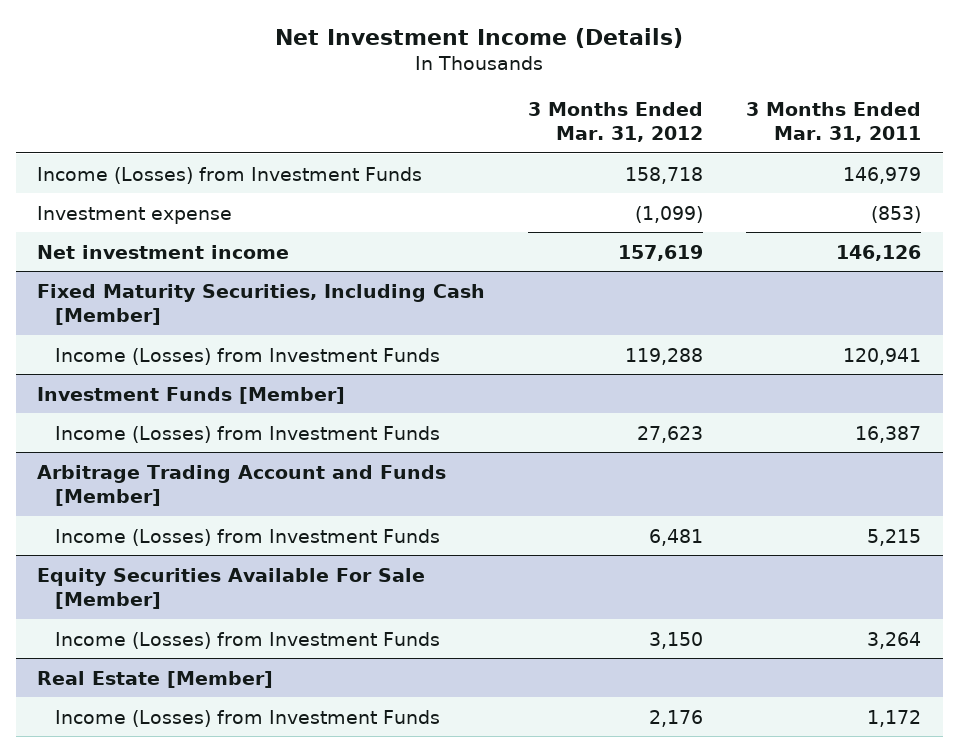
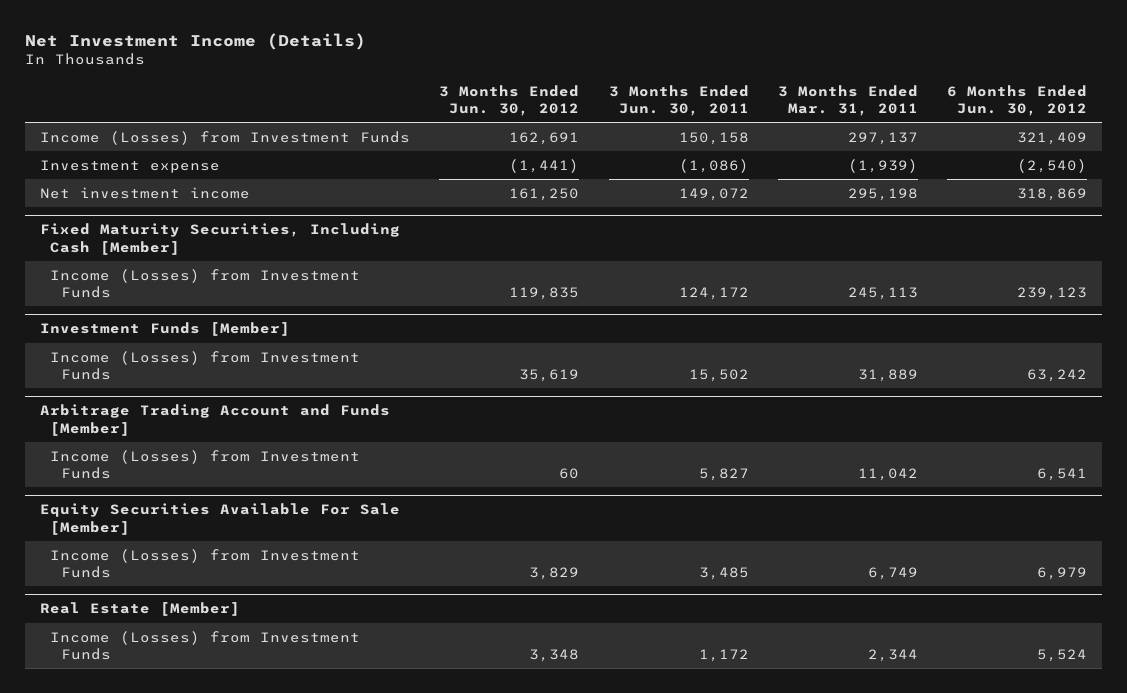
[528,101,704,143] 3 Months Ended Mar. 31, 2012 -> none
none -> [439,84,580,117] 3 Months Ended Jun. 30, 2012
none -> [608,84,749,117] 3 Months Ended Jun. 30, 2011
none -> [947,84,1088,117] 6 Months Ended Jun. 30, 2012
[843,166,922,184] 146,979 -> [848,131,919,145] 297,137
[871,205,922,223] (853) -> [848,158,919,173] (1,939)
[836,244,922,261] 146,126 -> [848,187,919,201] 295,198
[843,347,922,365] 120,941 -> [848,286,919,300] 245,113
[855,425,922,443] 16,387 -> [858,368,919,382] 31,889
[867,528,922,546] 5,215 -> [858,467,919,481] 11,042
[867,631,922,649] 3,264 -> [868,566,919,580] 6,749
[867,709,922,727] 1,172 -> [868,648,919,662] 2,344

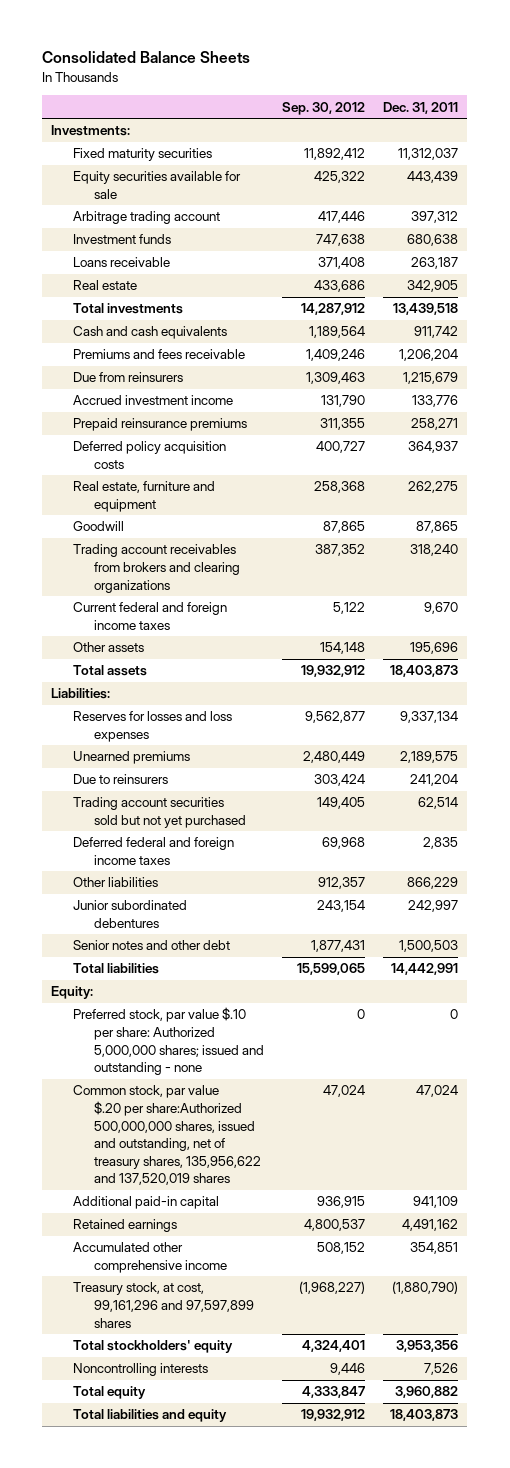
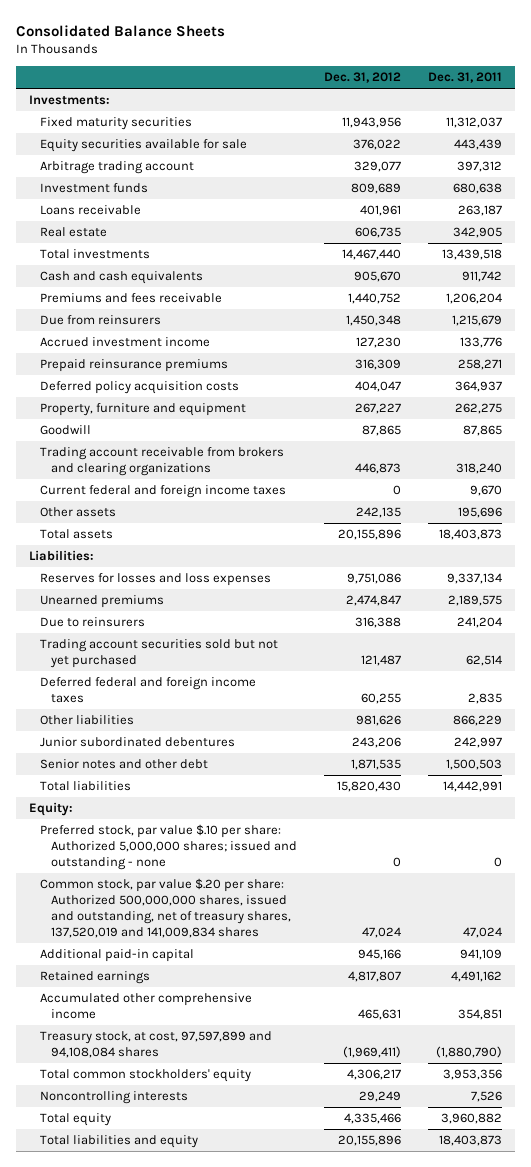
[281,101,365,115] Sep. 30, 2012 -> none
none -> [323,72,401,84] Dec. 31, 2012
[72,481,215,512] Real estate, furniture and equipment -> [40,402,247,416] Property, furniture and equipment
[72,544,240,593] Trading account receivables from brokers and clearing organizations -> [40,446,285,477] Trading account receivable from brokers and clearing organizations
[72,1085,261,1186] Common stock, par value $.20 per share:Authorized 500,000,000 shares, issued and outstanding, net of treasury shares, 135,956,622 and 137,520,019 shares -> [40,877,291,939] Common stock, par value $.20 per share: Authorized 500,000,000 shares, issued and outstanding, net of treasury shares, 137,520,019 and 141,009,834 shares
[72,1282,254,1328] Treasury stock, at cost, 99,161,296 and 97,597,899 shares -> [40,1030,273,1059] Treasury stock, at cost, 97,597,899 and 94,108,084 shares
[72,1340,233,1354] Total stockholders' equity -> [40,1068,252,1082] Total common stockholders' equity

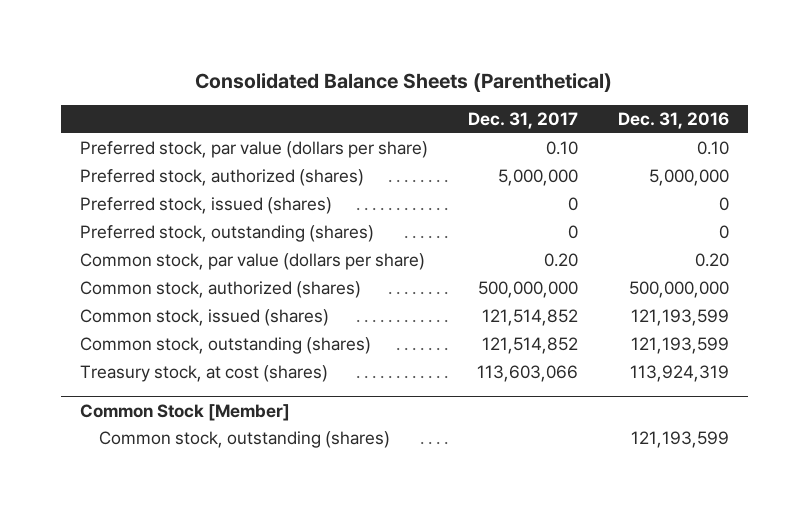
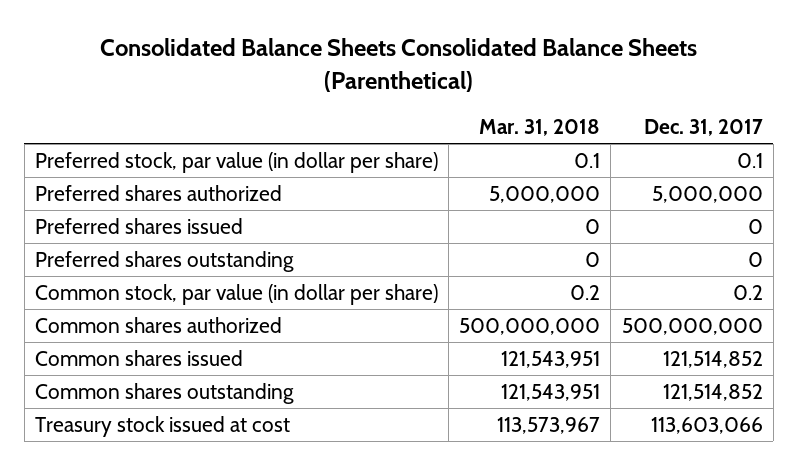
[195,72,613,92] Consolidated Balance Sheets (Parenthetical) -> [99,38,697,92] Consolidated Balance Sheets Consolidated Balance Sheets (Parenthetical)
[617,112,729,130] Dec. 31, 2016 -> none
none -> [479,118,601,136] Mar. 31, 2018
[80,403,291,421] Common Stock [Member] -> none
[99,430,391,448] Common stock, outstanding (shares) -> none
[80,140,429,158] Preferred stock, par value (dollars per share) -> [34,152,438,174] Preferred stock, par value (in dollar per share)
[545,140,578,155] 0.10 -> [736,153,763,169] 0.1
[80,168,365,186] Preferred stock, authorized (shares) -> [34,185,282,202] Preferred shares authorized
[80,196,333,214] Preferred stock, issued (shares) -> [34,218,243,235] Preferred shares issued
[80,224,375,242] Preferred stock, outstanding (shares) -> [34,251,294,273] Preferred shares outstanding
[80,252,426,270] Common stock, par value (dollars per share) -> [34,284,438,306] Common stock, par value (in dollar per share)
[543,252,578,267] 0.20 -> [732,285,763,301] 0.2
[80,280,362,298] Common stock, authorized (shares) -> [34,317,282,334] Common shares authorized
[80,308,330,326] Common stock, issued (shares) -> [34,350,243,367] Common shares issued
[80,336,372,354] Common stock, outstanding (shares) -> [34,383,294,405] Common shares outstanding
[80,364,329,382] Treasury stock, at cost (shares) -> [34,416,290,438] Treasury stock issued at cost

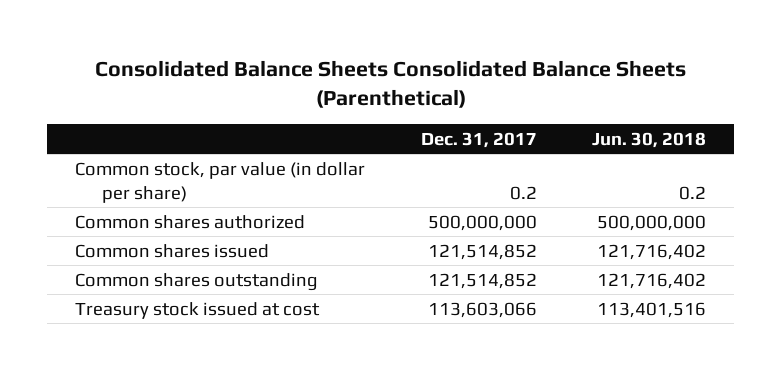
[479,118,601,136] Mar. 31, 2018 -> none
none -> [592,131,707,148] Jun. 30, 2018
[34,152,438,174] Preferred stock, par value (in dollar per share) -> none
[34,185,282,202] Preferred shares authorized -> none
[34,218,243,235] Preferred shares issued -> none
[34,251,294,273] Preferred shares outstanding -> none

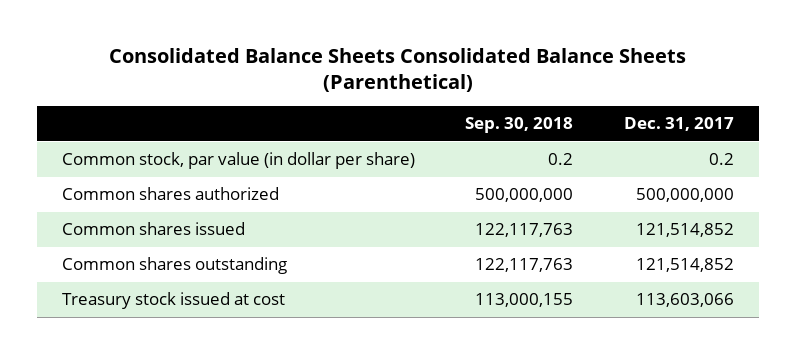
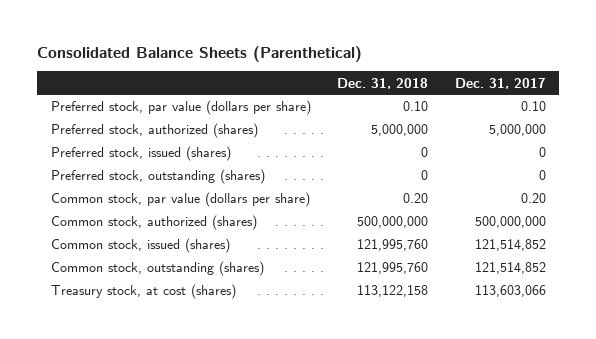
[108,47,686,93] Consolidated Balance Sheets Consolidated Balance Sheets (Parenthetical) -> [37,46,363,63] Consolidated Balance Sheets (Parenthetical)
[465,117,574,134] Sep. 30, 2018 -> none
none -> [337,77,429,89] Dec. 31, 2018
none -> [50,100,311,116] Preferred stock, par value (dollars per share)
none -> [50,123,258,139] Preferred stock, authorized (shares)
none -> [50,146,231,162] Preferred stock, issued (shares)
none -> [50,169,265,185] Preferred stock, outstanding (shares)
[61,152,415,170] Common stock, par value (in dollar per share) -> [50,192,310,208] Common stock, par value (dollars per share)
[708,153,734,166] 0.2 -> [520,193,546,204] 0.20
[61,187,279,201] Common shares authorized -> [50,215,257,231] Common stock, authorized (shares)
[61,222,245,236] Common shares issued -> [50,238,230,254] Common stock, issued (shares)
[61,257,287,275] Common shares outstanding -> [50,261,264,277] Common stock, outstanding (shares)
[61,292,285,310] Treasury stock issued at cost -> [50,284,236,300] Treasury stock, at cost (shares)

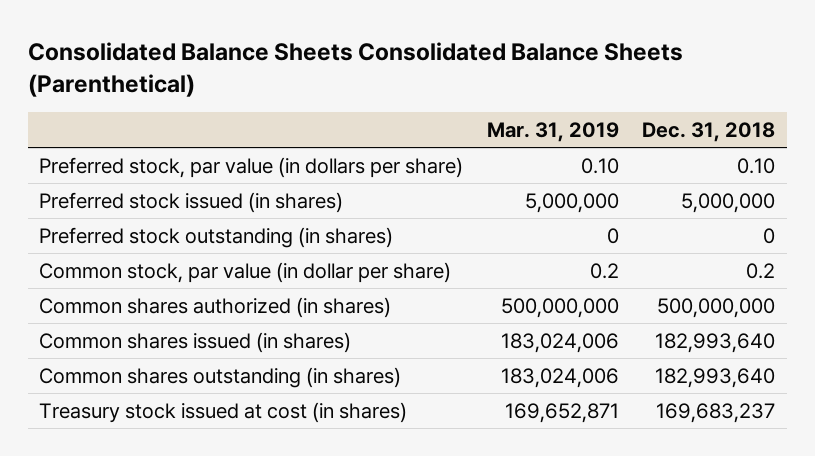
[37,46,363,63] Consolidated Balance Sheets (Parenthetical) -> [27,41,683,97] Consolidated Balance Sheets Consolidated Balance Sheets (Parenthetical)
[454,77,546,89] Dec. 31, 2017 -> none
none -> [486,121,619,142] Mar. 31, 2019
[50,123,258,139] Preferred stock, authorized (shares) -> none
[50,100,311,116] Preferred stock, par value (dollars per share) -> [39,156,464,178] Preferred stock, par value (in dollars per share)
[50,146,231,162] Preferred stock, issued (shares) -> [39,191,344,213] Preferred stock issued (in shares)
[421,147,429,158] 0 -> [681,192,776,213] 5,000,000
[50,169,265,185] Preferred stock, outstanding (shares) -> [39,226,394,248] Preferred stock outstanding (in shares)
[50,192,310,208] Common stock, par value (dollars per share) -> [39,261,452,283] Common stock, par value (in dollar per share)
[403,193,429,204] 0.20 -> [746,262,776,279] 0.2
[50,215,257,231] Common stock, authorized (shares) -> [39,296,392,318] Common shares authorized (in shares)
[50,238,230,254] Common stock, issued (shares) -> [39,331,352,353] Common shares issued (in shares)
[357,239,429,252] 121,995,760 -> [655,332,776,353] 182,993,640
[50,261,264,277] Common stock, outstanding (shares) -> [39,366,402,388] Common shares outstanding (in shares)
[357,262,429,275] 121,995,760 -> [655,367,776,388] 182,993,640
[50,284,236,300] Treasury stock, at cost (shares) -> [39,401,408,423] Treasury stock issued at cost (in shares)
[357,285,429,298] 113,122,158 -> [656,402,776,423] 169,683,237

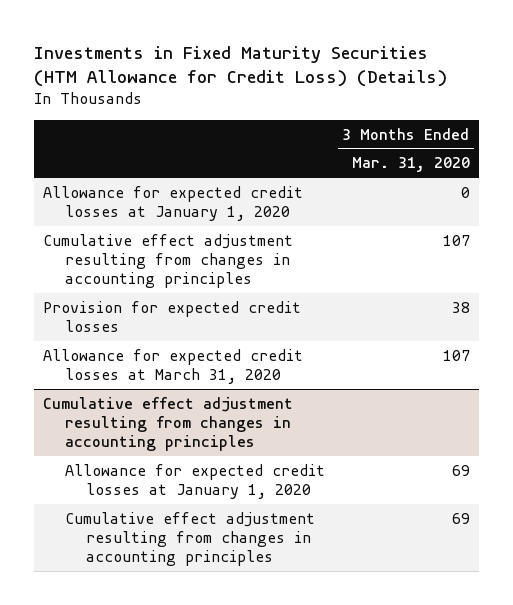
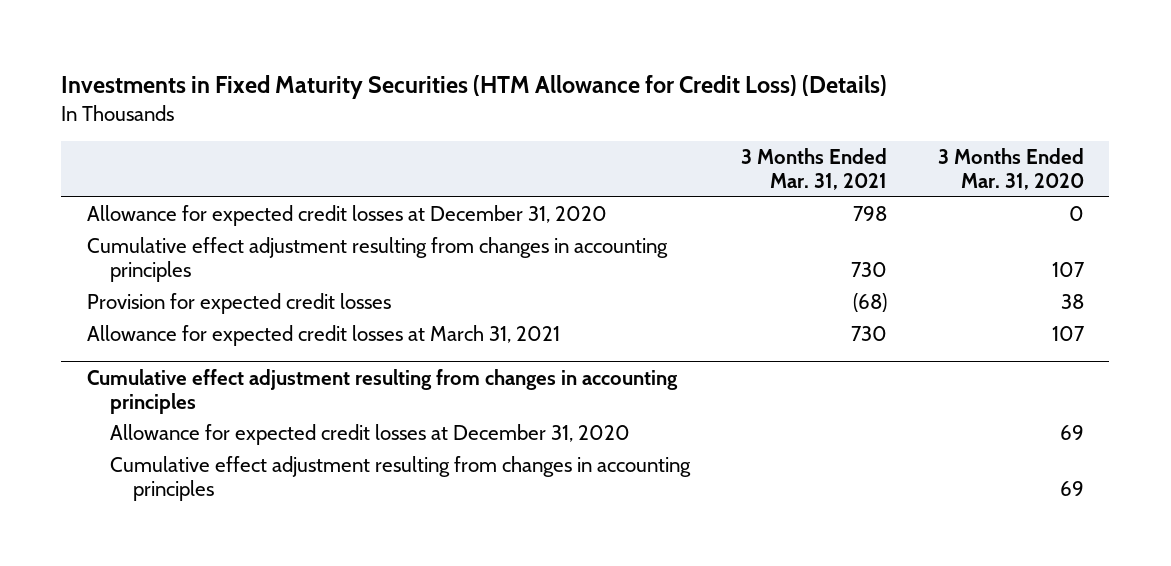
none -> [740,147,887,190] 3 Months Ended Mar. 31, 2021
[43,185,304,221] Allowance for expected credit losses at January 1, 2020 -> [86,205,607,227] Allowance for expected credit losses at December 31, 2020
[43,348,304,384] Allowance for expected credit losses at March 31, 2020 -> [86,325,560,347] Allowance for expected credit losses at March 31, 2021
[64,463,325,499] Allowance for expected credit losses at January 1, 2020 -> [109,424,630,446] Allowance for expected credit losses at December 31, 2020

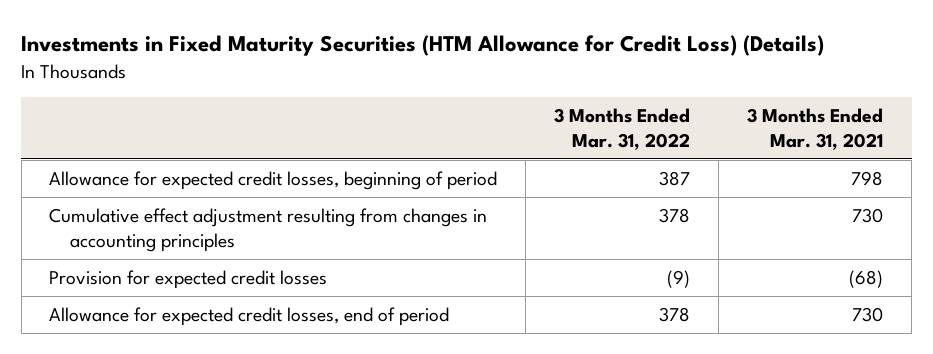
[937,147,1084,190] 3 Months Ended Mar. 31, 2020 -> none
none -> [554,108,691,150] 3 Months Ended Mar. 31, 2022
[86,205,607,227] Allowance for expected credit losses at December 31, 2020 -> [49,171,498,191] Allowance for expected credit losses, beginning of period
[86,368,678,414] Cumulative effect adjustment resulting from changes in accounting principles -> none
[109,424,630,446] Allowance for expected credit losses at December 31, 2020 -> none
[109,456,691,501] Cumulative effect adjustment resulting from changes in accounting principles -> none
[86,325,560,347] Allowance for expected credit losses at March 31, 2021 -> [49,307,450,327] Allowance for expected credit losses, end of period

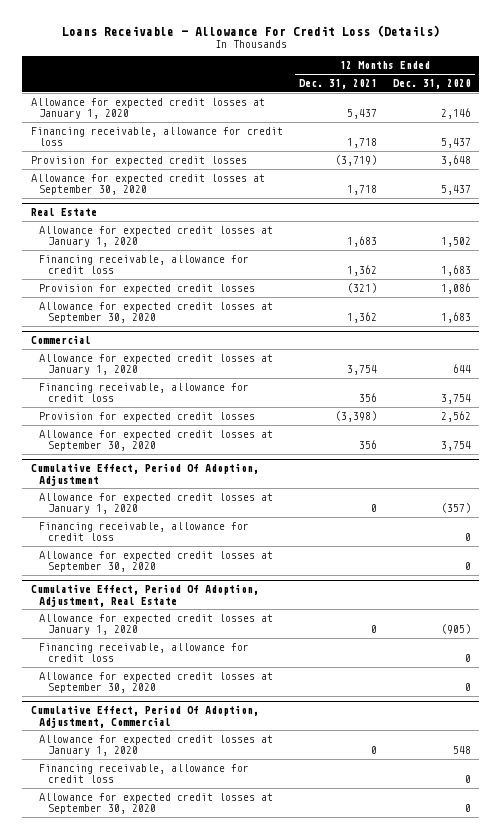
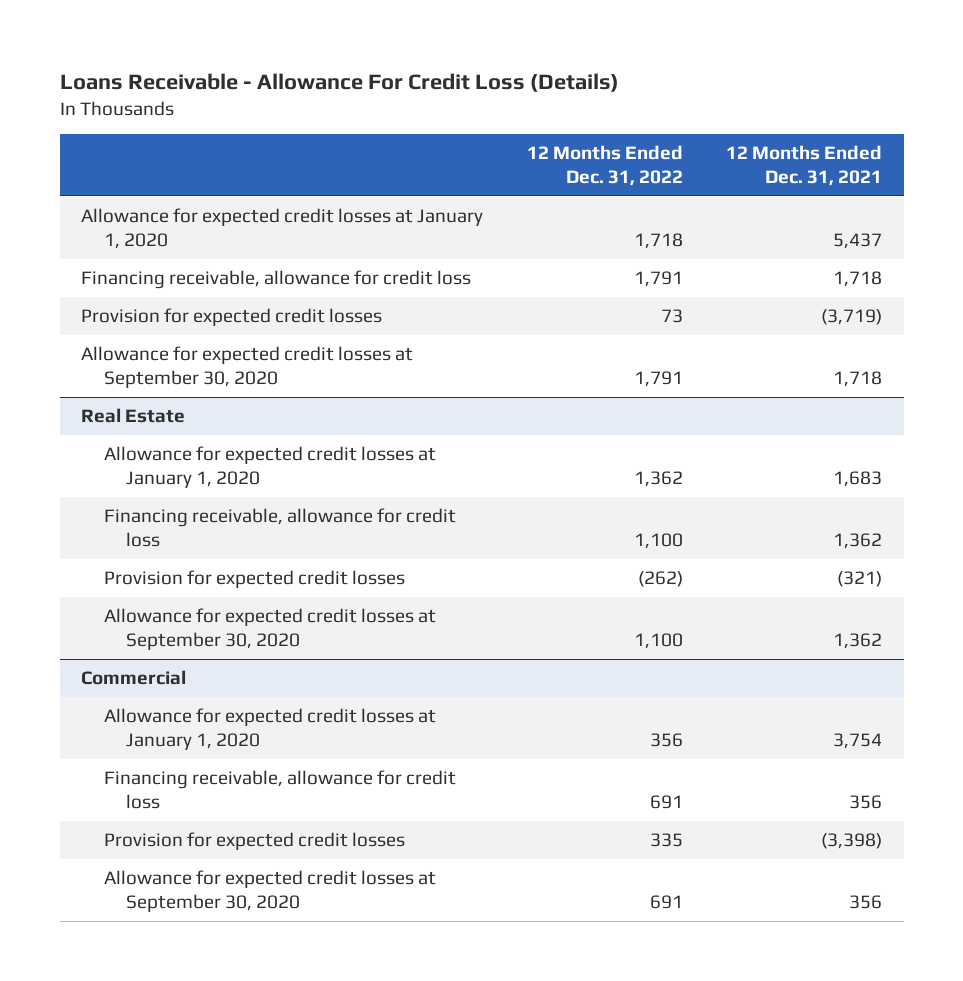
[393,78,472,89] Dec. 31, 2020 -> none
none -> [526,145,683,186] 12 Months Ended Dec. 31, 2022
[30,463,259,486] Cumulative Effect, Period Of Adoption, Adjustment -> none
[39,492,274,514] Allowance for expected credit losses at January 1, 2020 -> none
[39,521,250,541] Financing receivable, allowance for credit loss -> none
[39,550,274,572] Allowance for expected credit losses at September 30, 2020 -> none
[30,584,259,607] Cumulative Effect, Period Of Adoption, Adjustment, Real Estate -> none
[39,613,274,635] Allowance for expected credit losses at January 1, 2020 -> none
[39,642,250,662] Financing receivable, allowance for credit loss -> none
[39,671,274,693] Allowance for expected credit losses at September 30, 2020 -> none
[30,705,259,728] Cumulative Effect, Period Of Adoption, Adjustment, Commercial -> none
[39,734,274,756] Allowance for expected credit losses at January 1, 2020 -> none
[39,763,250,783] Financing receivable, allowance for credit loss -> none
[39,792,274,814] Allowance for expected credit losses at September 30, 2020 -> none

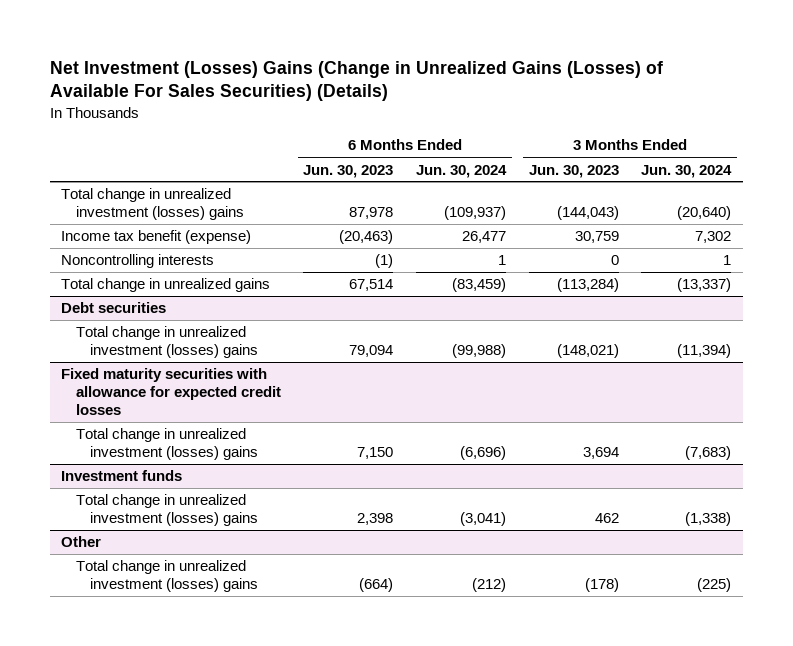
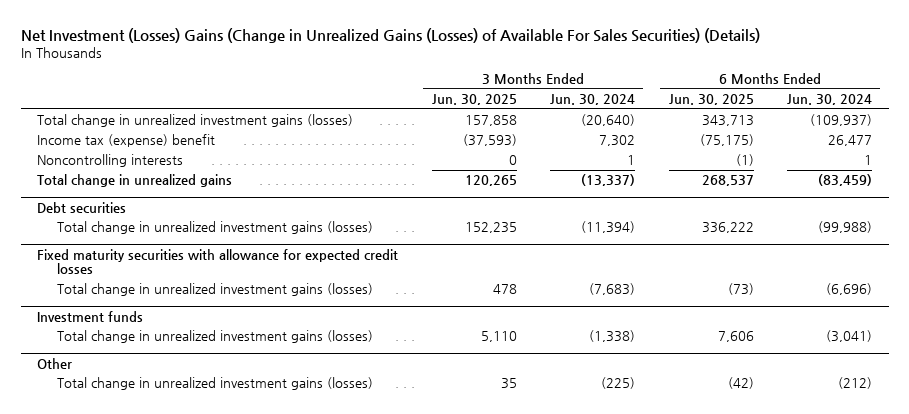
[303,164,394,178] Jun. 30, 2023 -> none
[528,164,619,178] Jun. 30, 2023 -> none
none -> [431,94,517,106] Jun. 30, 2025
none -> [668,94,754,106] Jun. 30, 2025
[61,188,244,221] Total change in unrealized investment (losses) gains -> [37,114,354,128] Total change in unrealized investment gains (losses)
[61,230,252,245] Income tax benefit (expense) -> [37,134,216,148] Income tax (expense) benefit
[75,326,259,359] Total change in unrealized investment (losses) gains -> [56,221,373,235] Total change in unrealized investment gains (losses)
[75,428,259,461] Total change in unrealized investment (losses) gains -> [56,283,373,297] Total change in unrealized investment gains (losses)
[75,494,259,527] Total change in unrealized investment (losses) gains -> [56,330,373,344] Total change in unrealized investment gains (losses)
[75,560,259,593] Total change in unrealized investment (losses) gains -> [56,377,373,391] Total change in unrealized investment gains (losses)

